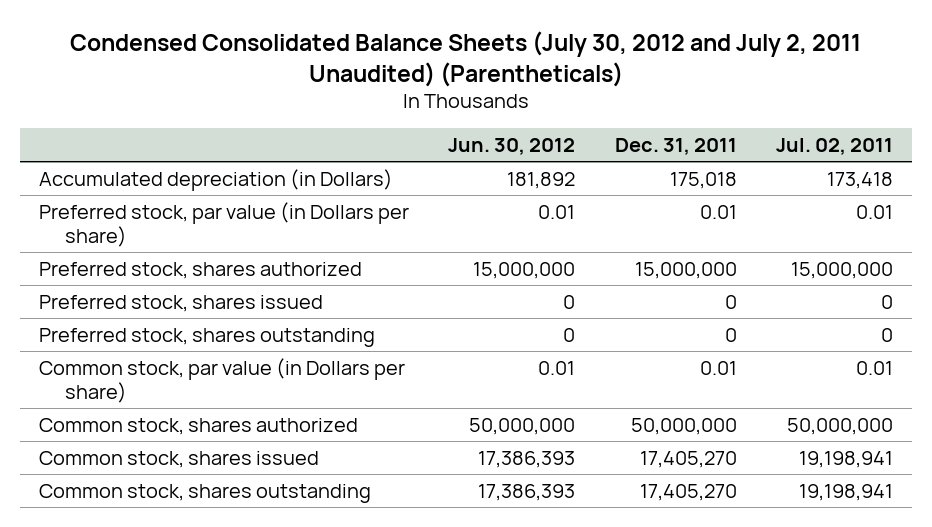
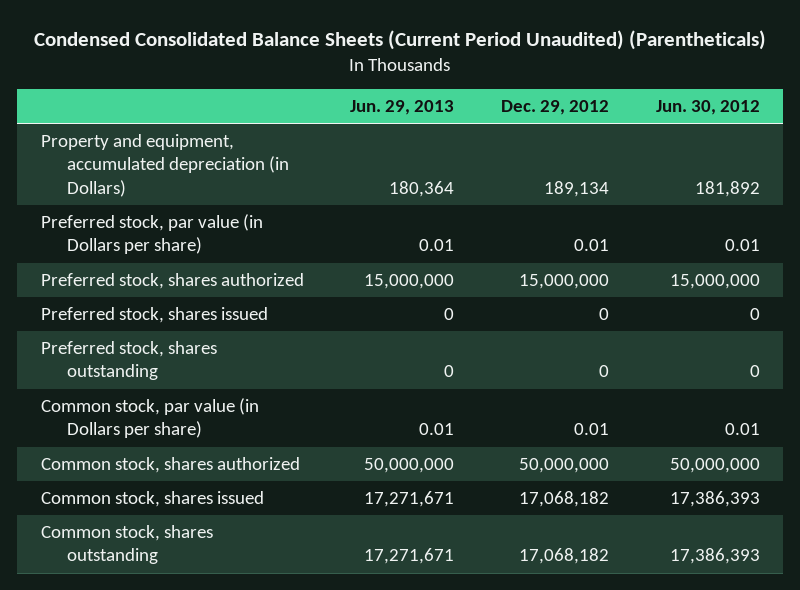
[70,30,862,87] Condensed Consolidated Balance Sheets (July 30, 2012 and July 2, 2011 Unaudited) (Parentheticals) -> [34,29,767,50] Condensed Consolidated Balance Sheets (Current Period Unaudited) (Parentheticals)
[614,137,737,155] Dec. 31, 2011 -> none
[775,137,893,155] Jul. 02, 2011 -> none
none -> [350,100,455,116] Jun. 29, 2013
none -> [501,100,610,116] Dec. 29, 2012
[39,168,394,191] Accumulated depreciation (in Dollars) -> [40,134,290,197] Property and equipment, accumulated depreciation (in Dollars)

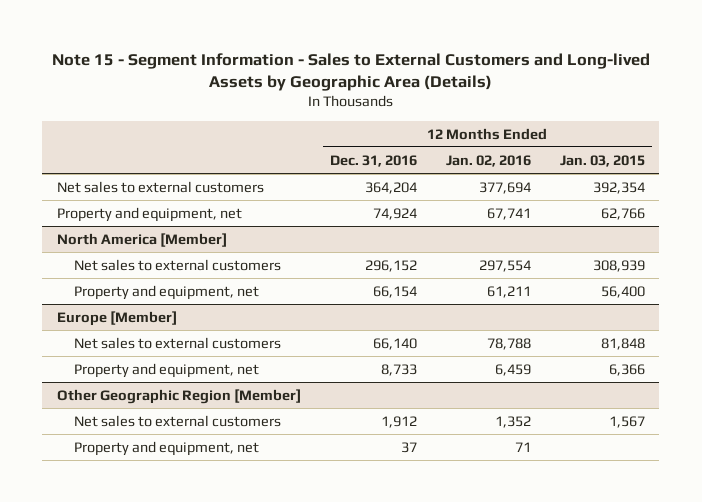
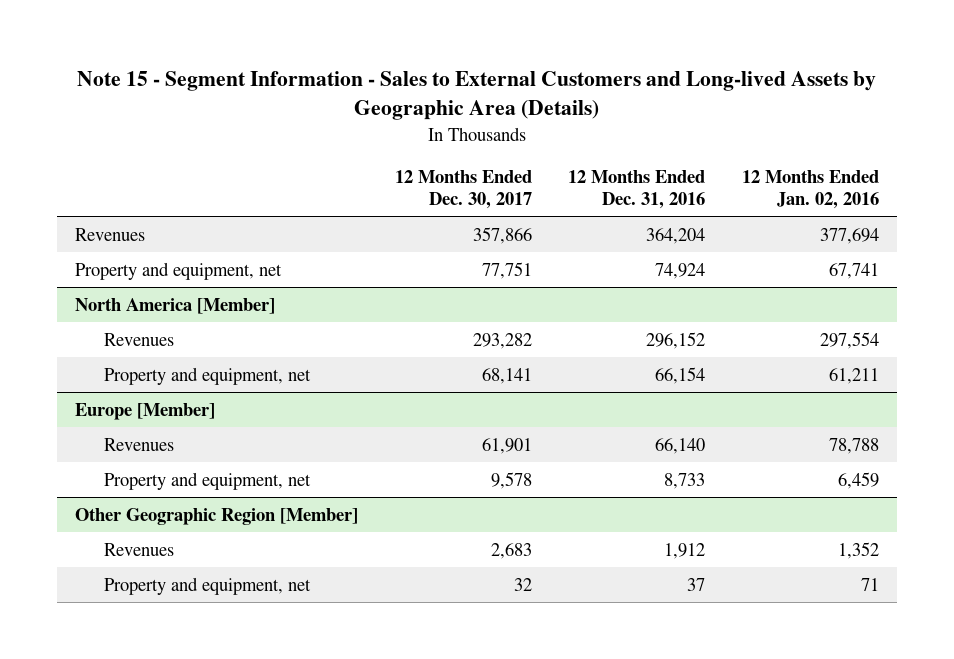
[559,154,645,167] Jan. 03, 2015 -> none
none -> [394,170,532,209] 12 Months Ended Dec. 30, 2017
[56,180,264,193] Net sales to external customers -> [75,227,146,241] Revenues
[74,258,282,271] Net sales to external customers -> [103,332,174,346] Revenues
[74,336,282,349] Net sales to external customers -> [103,437,174,451] Revenues
[74,414,282,427] Net sales to external customers -> [103,542,174,556] Revenues

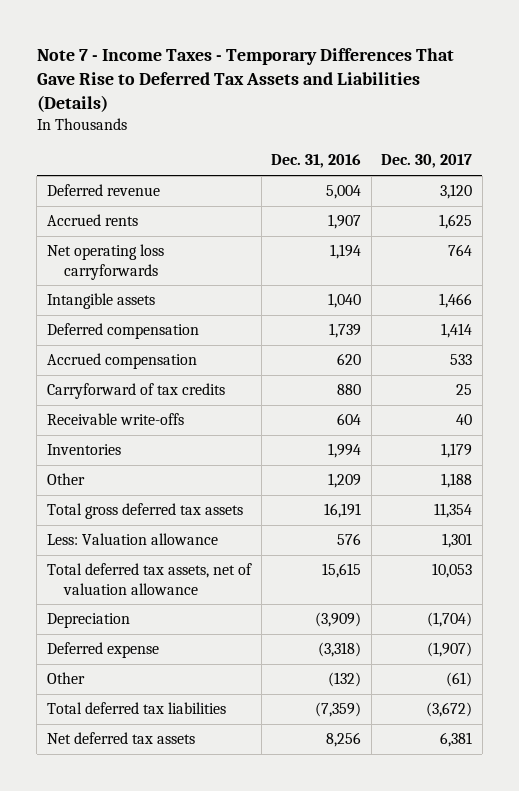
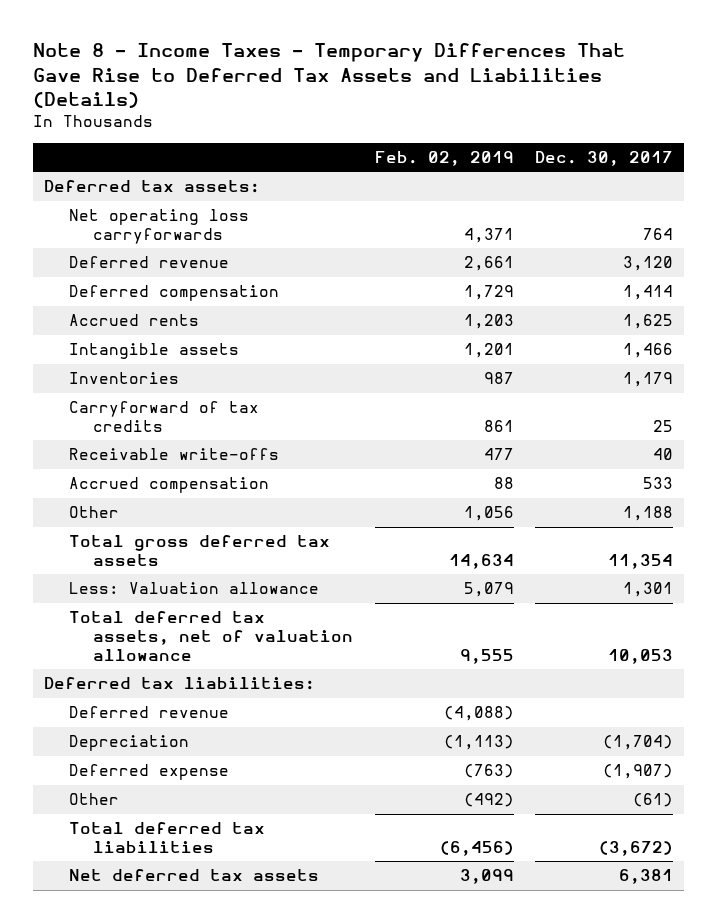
[36,47,454,112] Note 7 - Income Taxes - Temporary Differences That Gave Rise to Deferred Tax Assets and Liabilities (Details) -> [33,43,626,108] Note 8 - Income Taxes - Temporary Differences That Gave Rise to Deferred Tax Assets and Liabilities (Details)
[271,154,362,169] Dec. 31, 2016 -> none
none -> [374,150,514,166] Feb. 02, 2019
none -> [44,180,261,194] Deferred tax assets:
[46,244,164,280] Net operating loss carryforwards -> [68,209,249,244] Net operating loss carryforwards
[46,323,199,340] Deferred compensation -> [68,285,279,302] Deferred compensation
[46,444,121,456] Inventories -> [68,372,179,385] Inventories
[46,353,197,370] Accrued compensation -> [68,477,269,494] Accrued compensation
none -> [44,677,316,691] Deferred tax liabilities:
none -> [68,706,229,719] Deferred revenue

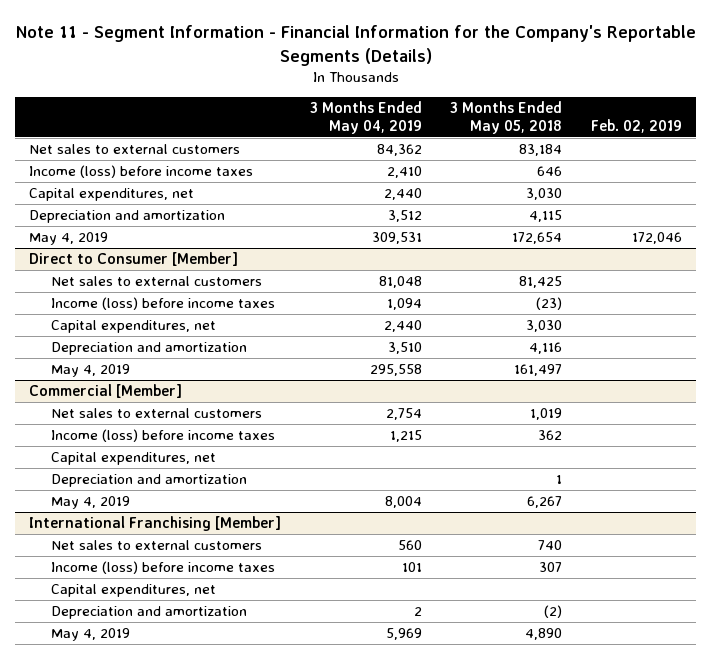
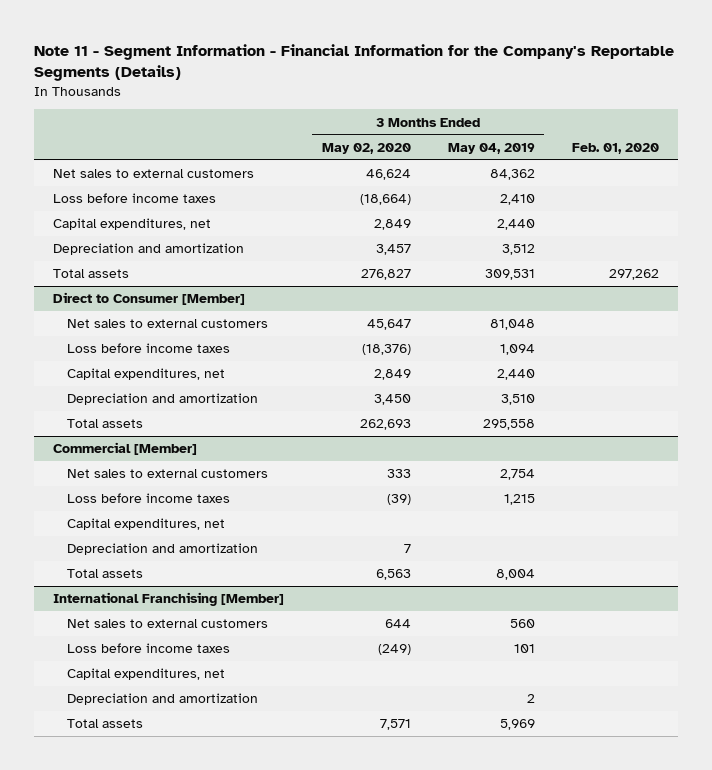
[450,101,563,134] 3 Months Ended May 05, 2018 -> none
[590,118,682,133] Feb. 02, 2019 -> none
none -> [321,142,411,154] May 02, 2020
none -> [572,142,660,154] Feb. 01, 2020
[29,165,254,179] Income (loss) before income taxes -> [53,193,217,204] Loss before income taxes
[29,232,109,246] May 4, 2019 -> [53,269,130,279] Total assets
[50,297,275,311] Income (loss) before income taxes -> [66,343,230,354] Loss before income taxes
[50,364,130,378] May 4, 2019 -> [66,419,143,429] Total assets
[50,429,275,443] Income (loss) before income taxes -> [66,493,230,504] Loss before income taxes
[50,496,130,510] May 4, 2019 -> [66,569,143,579] Total assets
[50,561,275,575] Income (loss) before income taxes -> [66,643,230,654] Loss before income taxes
[50,628,130,642] May 4, 2019 -> [66,719,143,729] Total assets

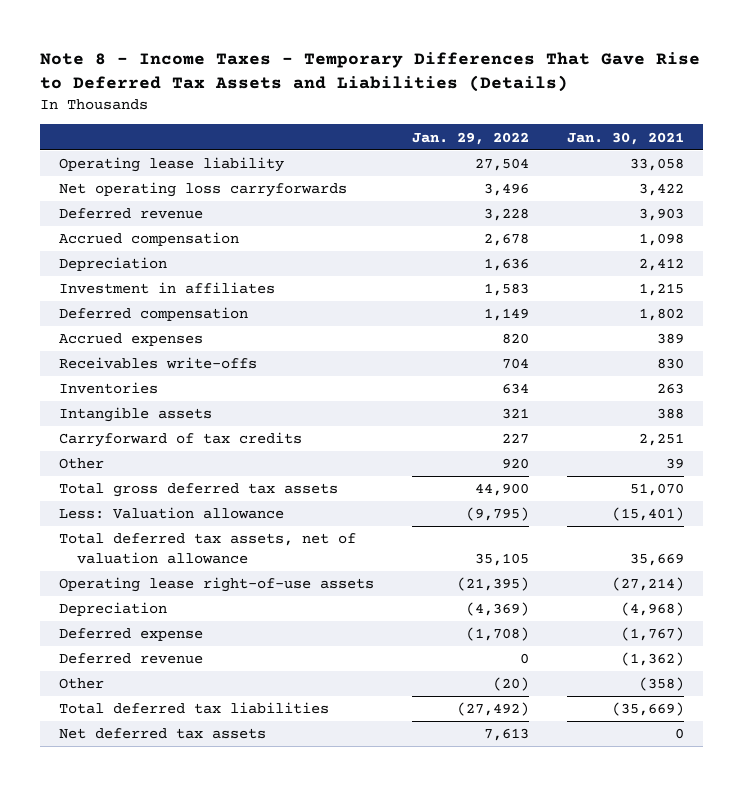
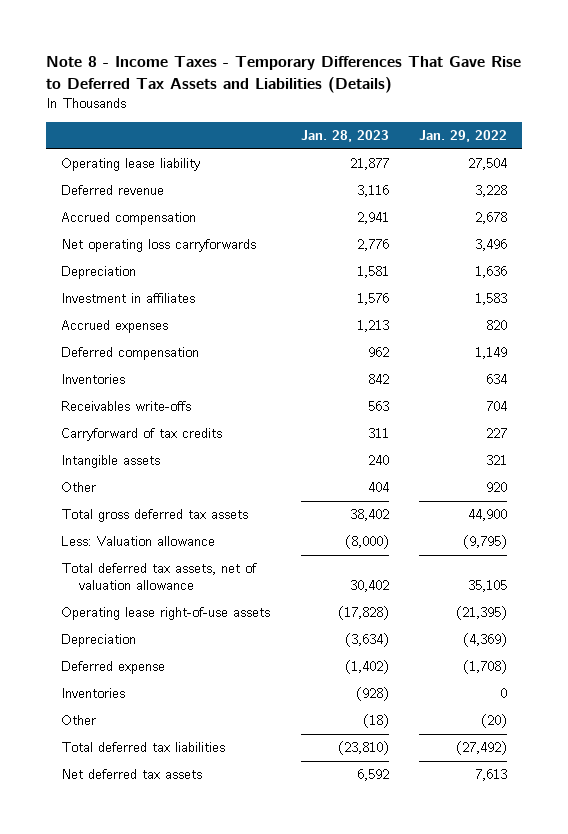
[566,131,684,145] Jan. 30, 2021 -> none
none -> [300,129,389,142] Jan. 28, 2023
[58,182,347,198] Net operating loss carryforwards -> [61,239,257,253] Net operating loss carryforwards
[58,307,248,322] Deferred compensation -> [61,347,200,361] Deferred compensation
[58,357,257,370] Receivables write-offs -> [61,401,192,412] Receivables write-offs
[58,407,212,423] Intangible assets -> [61,455,161,469] Intangible assets
[58,653,203,665] Deferred revenue -> none
none -> [61,688,126,699] Inventories

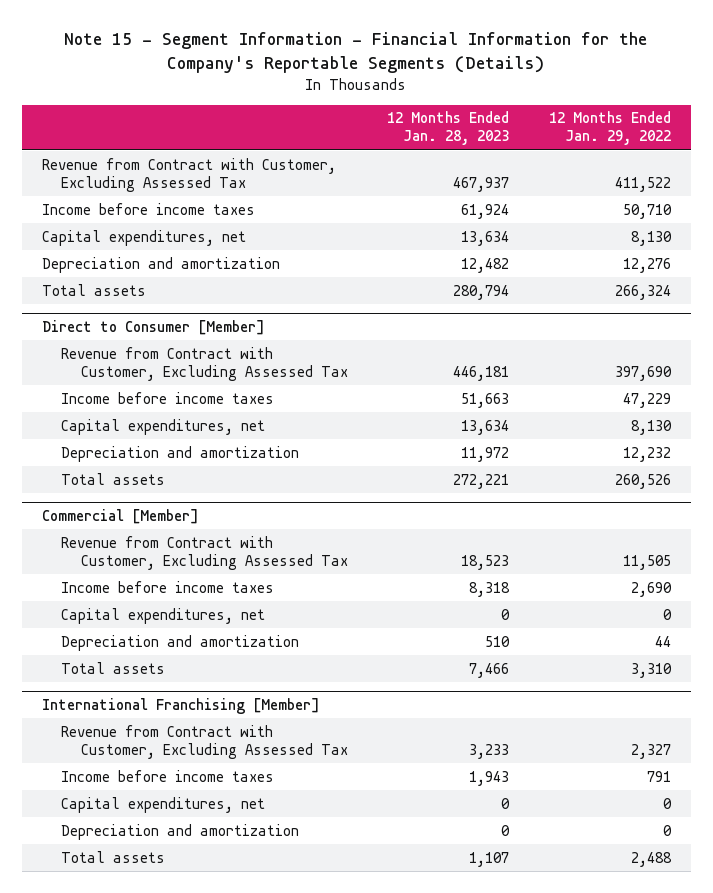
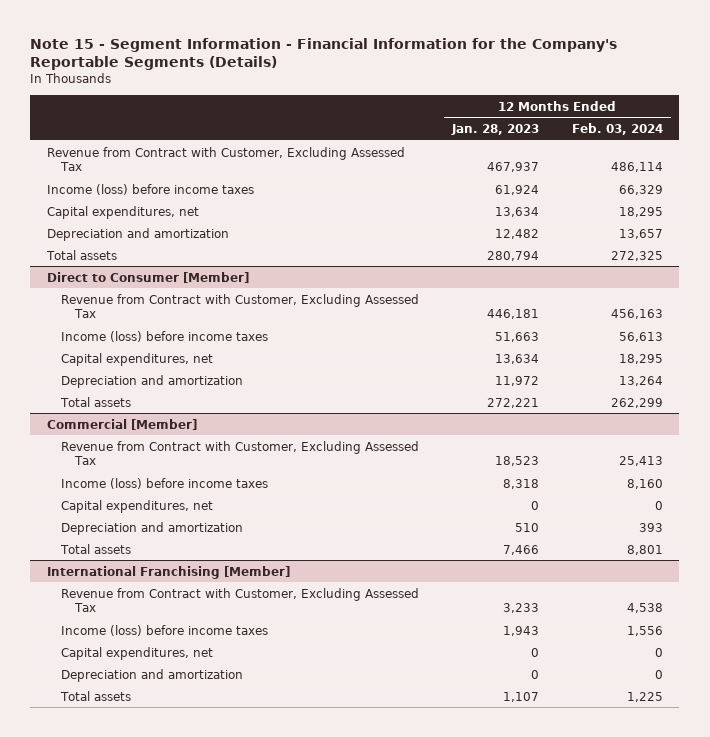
[548,111,671,146] 12 Months Ended Jan. 29, 2022 -> none
none -> [571,122,663,135] Feb. 03, 2024
[41,202,255,215] Income before income taxes -> [46,183,254,195] Income (loss) before income taxes
[61,391,275,404] Income before income taxes -> [60,330,268,342] Income (loss) before income taxes
[61,580,275,593] Income before income taxes -> [60,477,268,489] Income (loss) before income taxes
[61,769,275,782] Income before income taxes -> [60,624,268,636] Income (loss) before income taxes

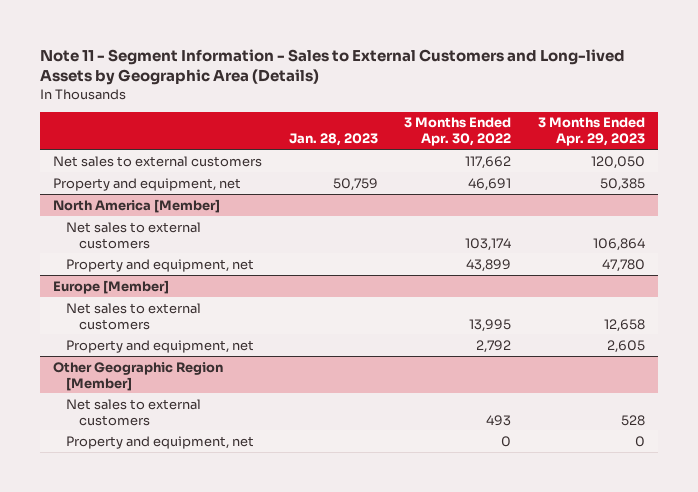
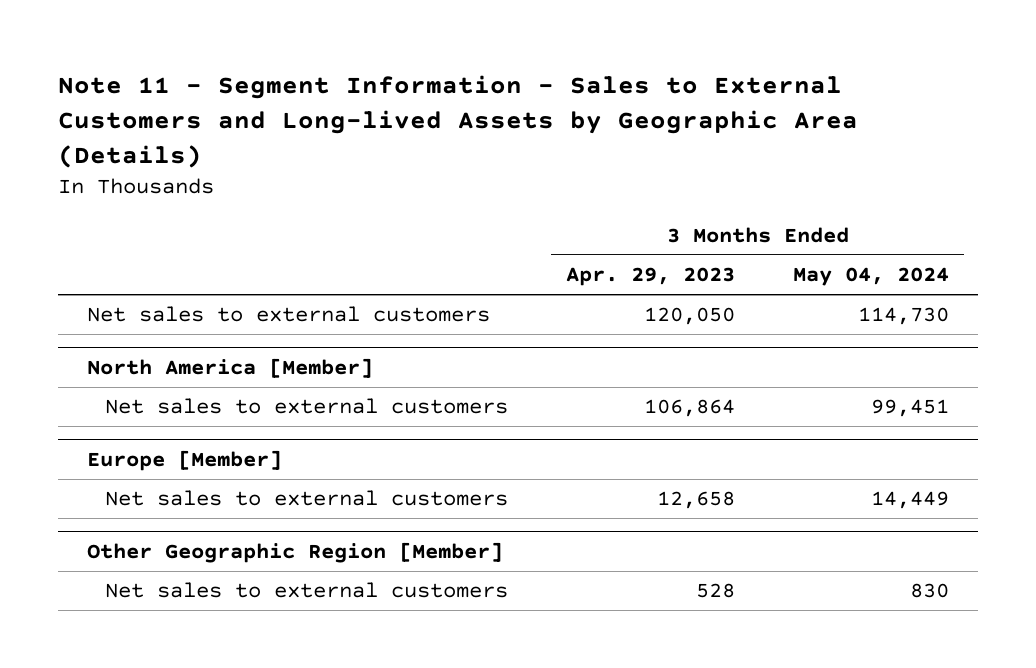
[288,133,378,147] Jan. 28, 2023 -> none
[404,117,512,147] 3 Months Ended Apr. 30, 2022 -> none
none -> [793,267,950,287] May 04, 2024
[53,177,242,191] Property and equipment, net -> none
[66,258,255,272] Property and equipment, net -> none
[66,339,255,353] Property and equipment, net -> none
[66,435,255,449] Property and equipment, net -> none

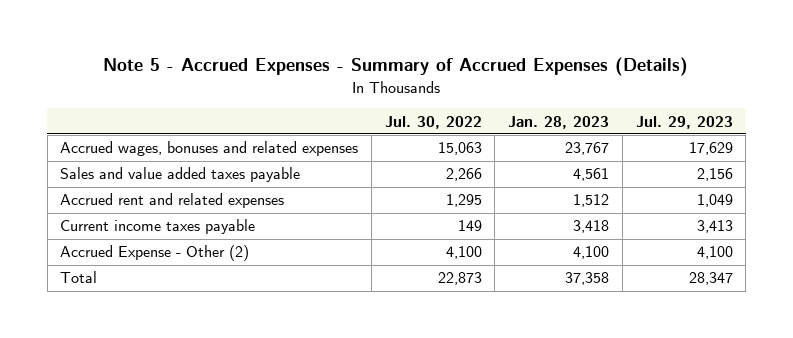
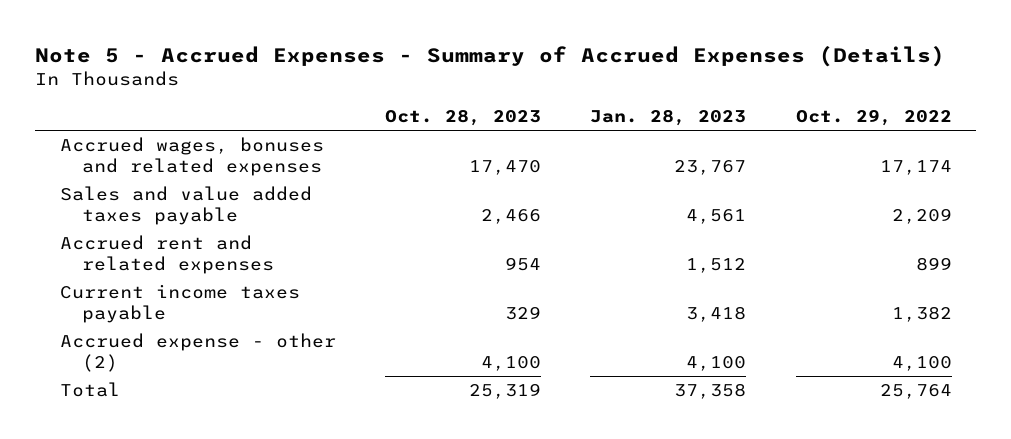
[384,115,482,129] Jul. 30, 2022 -> none
[635,115,733,129] Jul. 29, 2023 -> none
none -> [385,109,542,127] Oct. 28, 2023
none -> [795,109,952,127] Oct. 29, 2022
[60,245,250,262] Accrued Expense - Other (2) -> [59,333,336,372] Accrued expense - other (2)

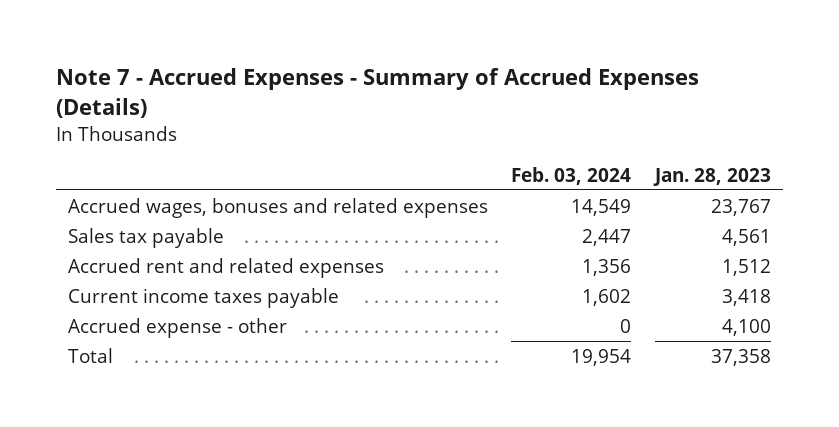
[35,45,946,67] Note 5 - Accrued Expenses - Summary of Accrued Expenses (Details) -> [55,68,699,118] Note 7 - Accrued Expenses - Summary of Accrued Expenses (Details)
[385,109,542,127] Oct. 28, 2023 -> none
[795,109,952,127] Oct. 29, 2022 -> none
none -> [511,166,632,185] Feb. 03, 2024
[59,186,312,225] Sales and value added taxes payable -> [67,227,224,248] Sales tax payable
[59,333,336,372] Accrued expense - other (2) -> [67,317,287,338] Accrued expense - other

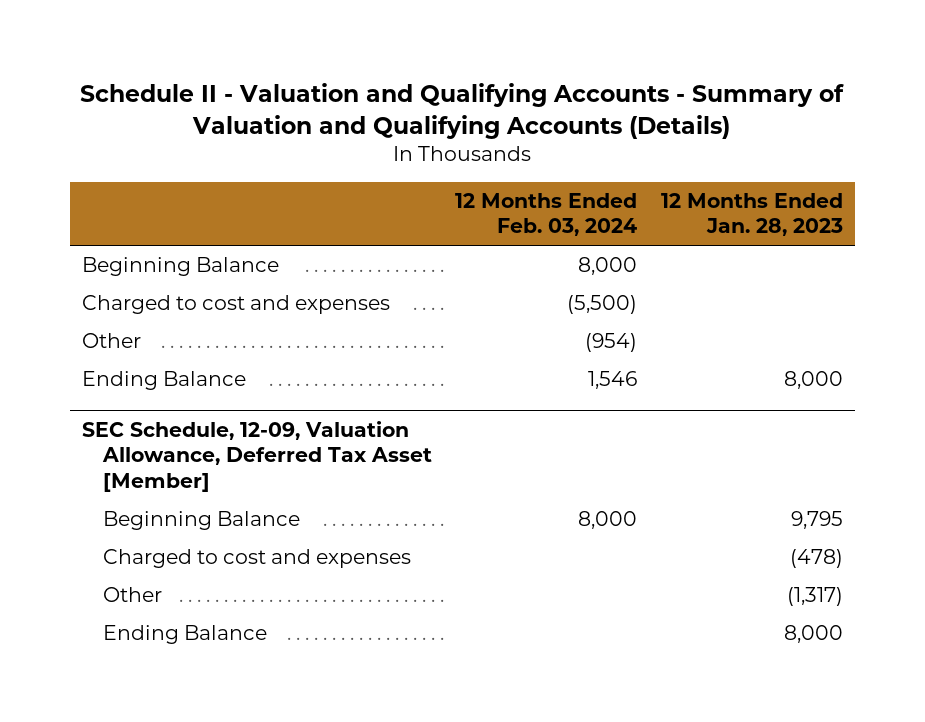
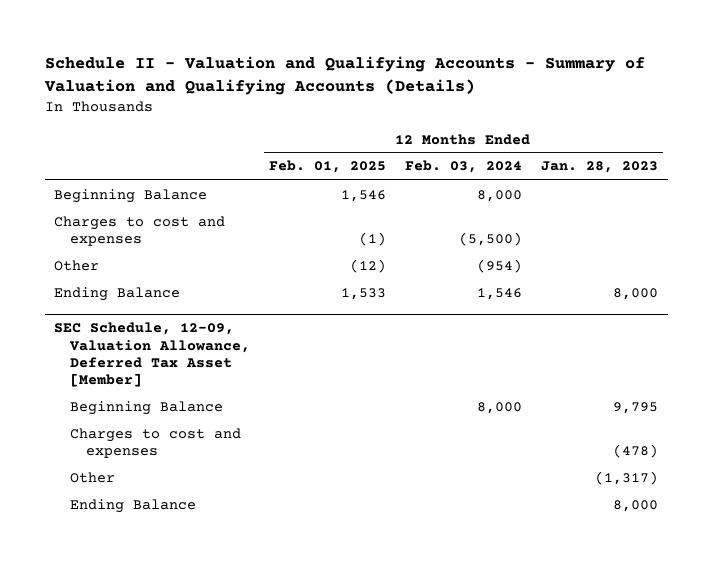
none -> [268,160,386,174] Feb. 01, 2025
[81,295,390,315] Charged to cost and expenses -> [54,215,226,246] Charges to cost and expenses
[102,549,411,569] Charged to cost and expenses -> [69,427,241,458] Charges to cost and expenses

